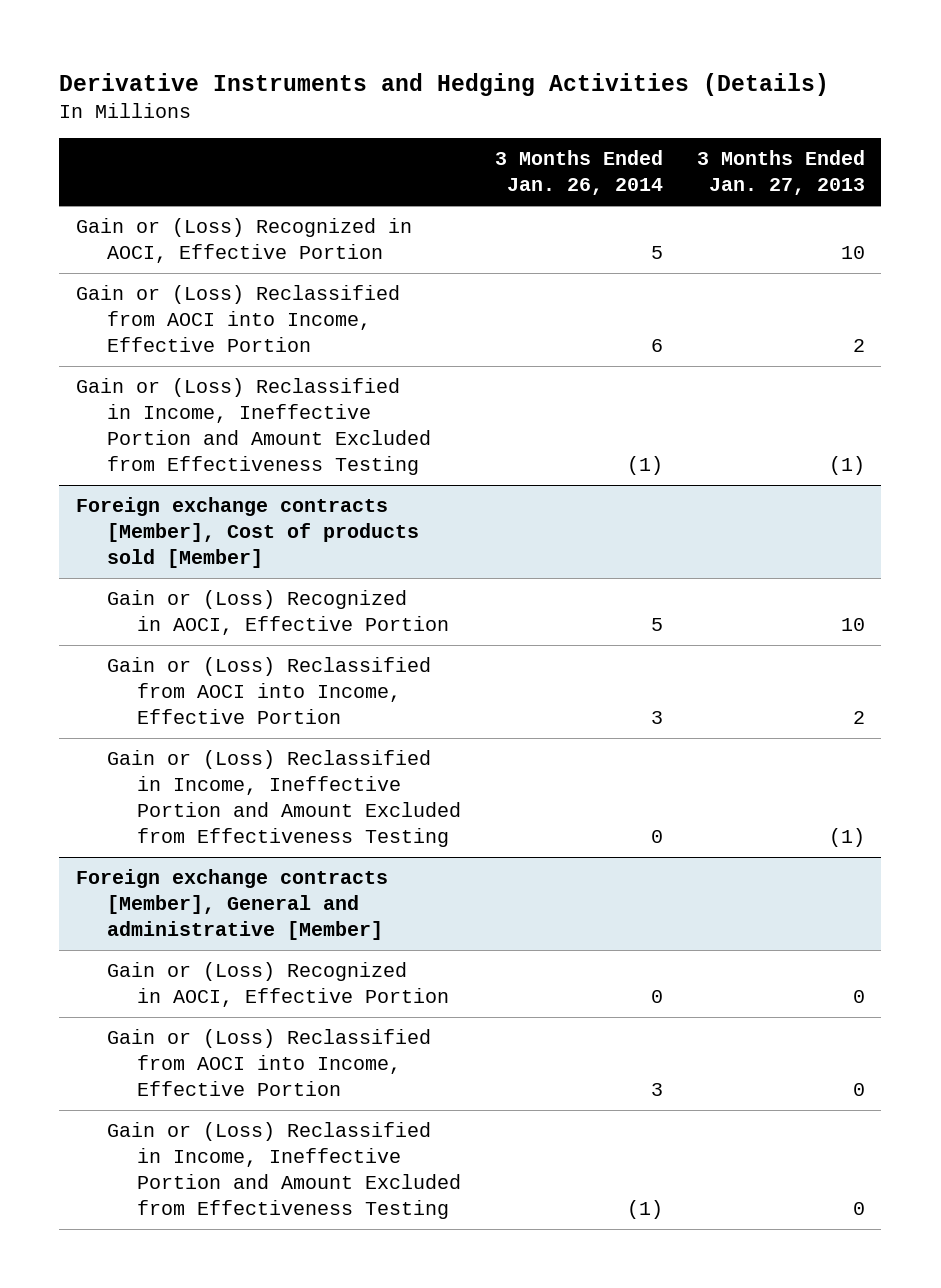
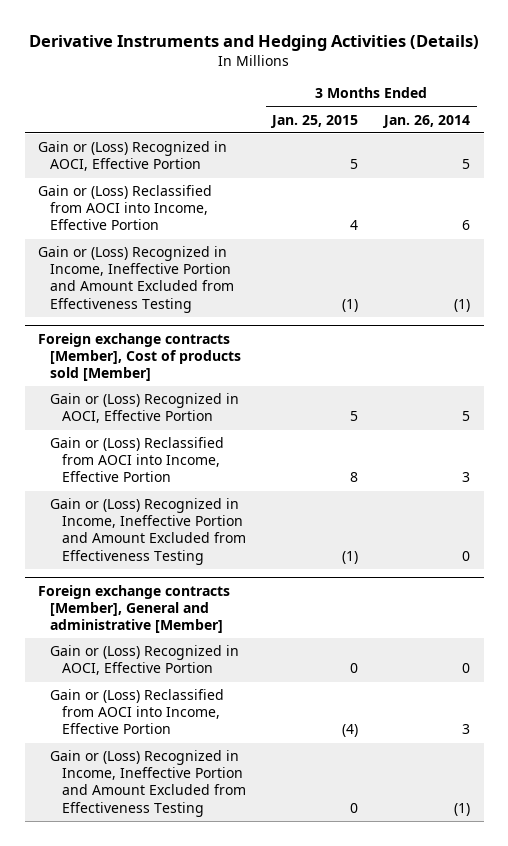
[696,150,865,196] 3 Months Ended Jan. 27, 2013 -> none
none -> [270,114,359,128] Jan. 25, 2015
[76,378,431,476] Gain or (Loss) Reclassified in Income, Ineffective Portion and Amount Excluded from Effectiveness Testing -> [37,246,234,313] Gain or (Loss) Recognized in Income, Ineffective Portion and Amount Excluded from Effectiveness Testing
[106,750,462,848] Gain or (Loss) Reclassified in Income, Ineffective Portion and Amount Excluded from Effectiveness Testing -> [49,498,247,565] Gain or (Loss) Recognized in Income, Ineffective Portion and Amount Excluded from Effectiveness Testing
[106,1122,462,1220] Gain or (Loss) Reclassified in Income, Ineffective Portion and Amount Excluded from Effectiveness Testing -> [49,750,247,817] Gain or (Loss) Recognized in Income, Ineffective Portion and Amount Excluded from Effectiveness Testing

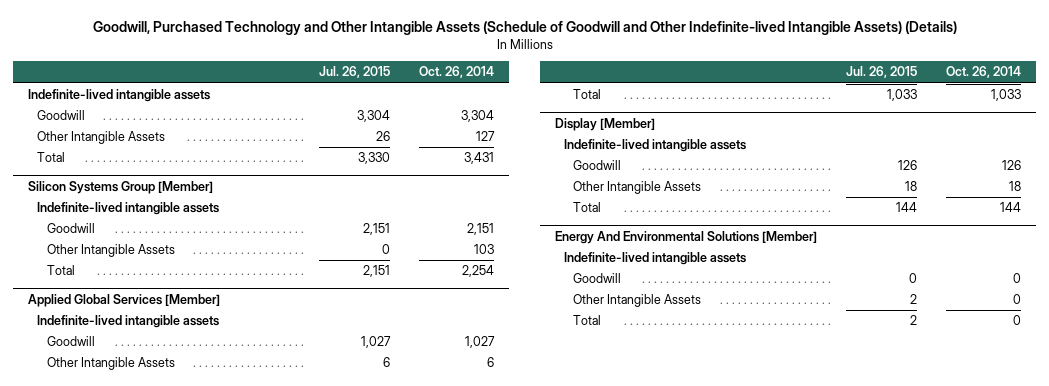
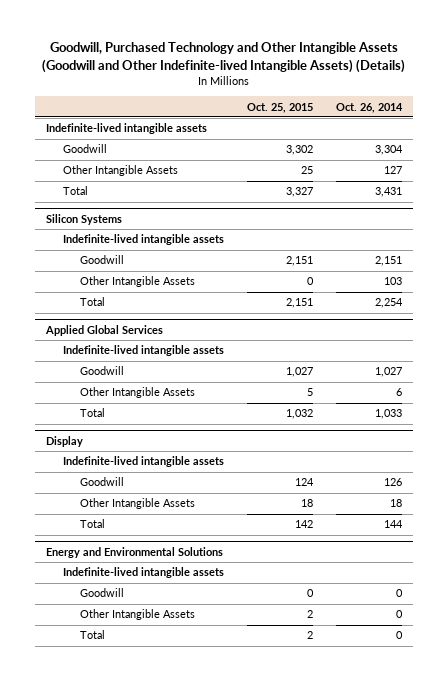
[92,21,957,36] Goodwill, Purchased Technology and Other Intangible Assets (Schedule of Goodwill and Other Indefinite-lived Intangible Assets) (Details) -> [42,42,406,73] Goodwill, Purchased Technology and Other Intangible Assets (Goodwill and Other Indefinite-lived Intangible Assets) (Details)
[319,66,391,79] Jul. 26, 2015 -> none
none -> [246,102,313,113] Oct. 25, 2015
[27,181,213,195] Silicon Systems Group [Member] -> [46,214,123,226] Silicon Systems
[27,294,220,308] Applied Global Services [Member] -> [45,325,164,337] Applied Global Services
[554,118,655,132] Display [Member] -> [46,436,84,448] Display
[554,231,817,245] Energy And Environmental Solutions [Member] -> [46,547,224,559] Energy and Environmental Solutions

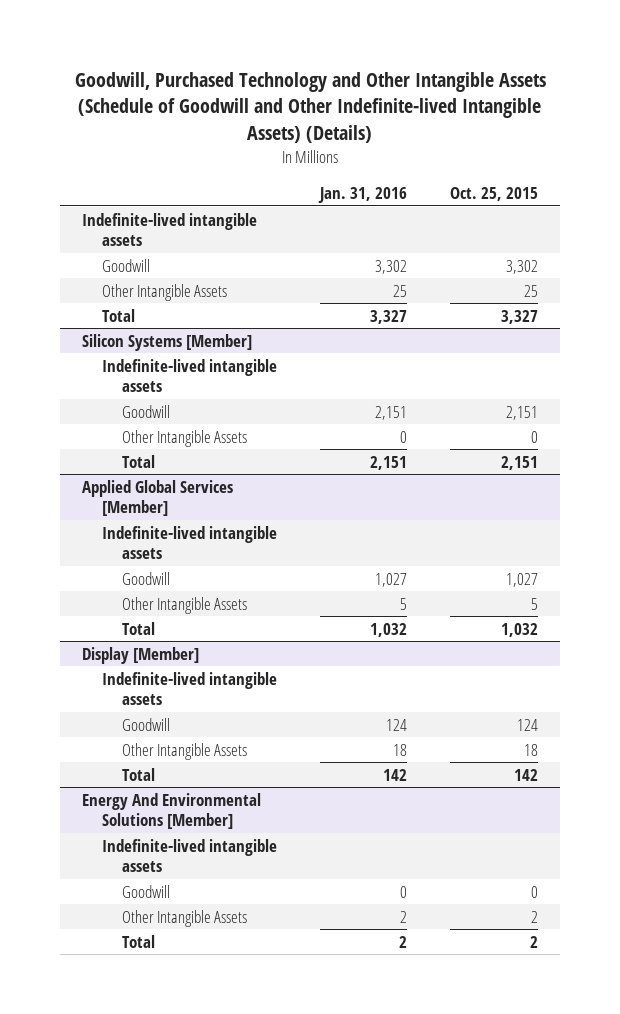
[42,42,406,73] Goodwill, Purchased Technology and Other Intangible Assets (Goodwill and Other Indefinite-lived Intangible Assets) (Details) -> [74,71,546,144] Goodwill, Purchased Technology and Other Intangible Assets (Schedule of Goodwill and Other Indefinite-lived Intangible Assets) (Details)
[335,102,403,113] Oct. 26, 2014 -> none
none -> [317,187,407,204] Jan. 31, 2016
[46,214,123,226] Silicon Systems -> [81,333,252,351] Silicon Systems [Member]
[45,325,164,337] Applied Global Services -> [81,479,233,517] Applied Global Services [Member]
[46,436,84,448] Display -> [81,646,199,664] Display [Member]
[46,547,224,559] Energy and Environmental Solutions -> [81,792,261,830] Energy And Environmental Solutions [Member]

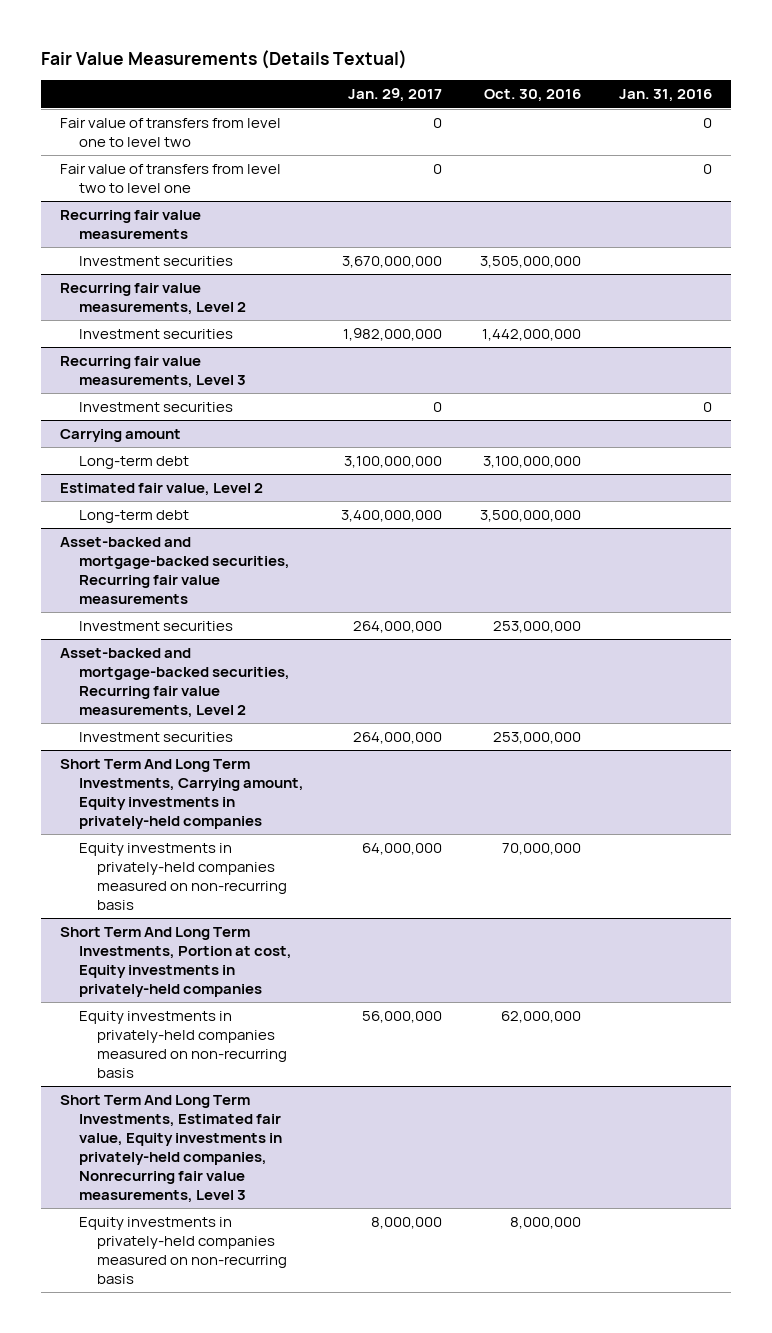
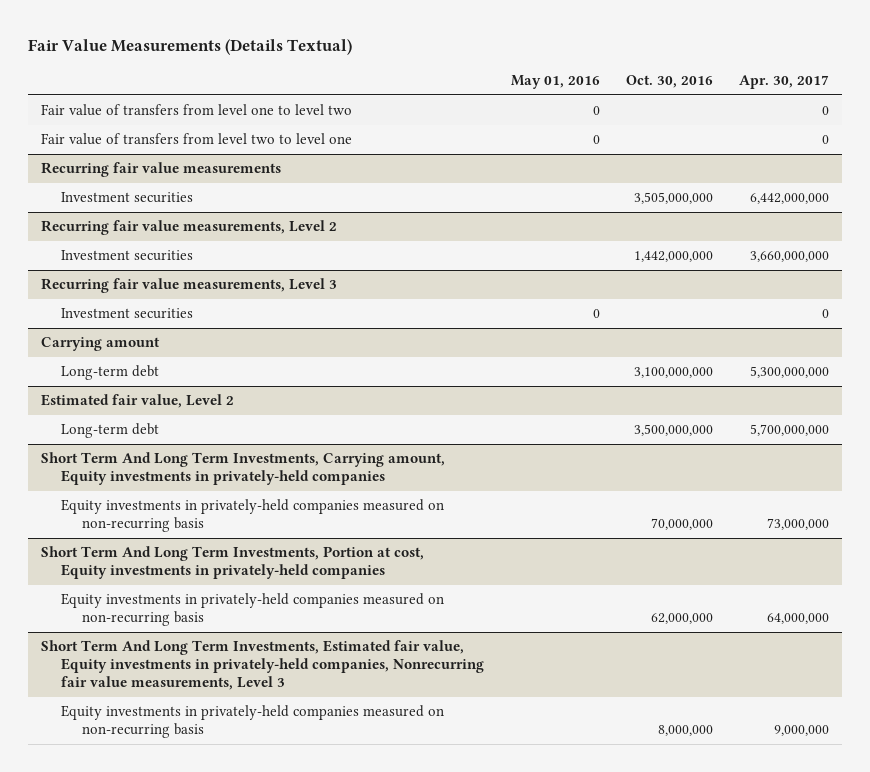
[348,88,443,103] Jan. 29, 2017 -> none
[618,89,712,103] Jan. 31, 2016 -> none
none -> [510,75,600,90] May 01, 2016
none -> [739,75,830,90] Apr. 30, 2017
[60,537,290,605] Asset-backed and mortgage-backed securities, Recurring fair value measurements -> none
[78,621,233,632] Investment securities -> none
[60,648,290,719] Asset-backed and mortgage-backed securities, Recurring fair value measurements, Level 2 -> none
[78,732,233,743] Investment securities -> none

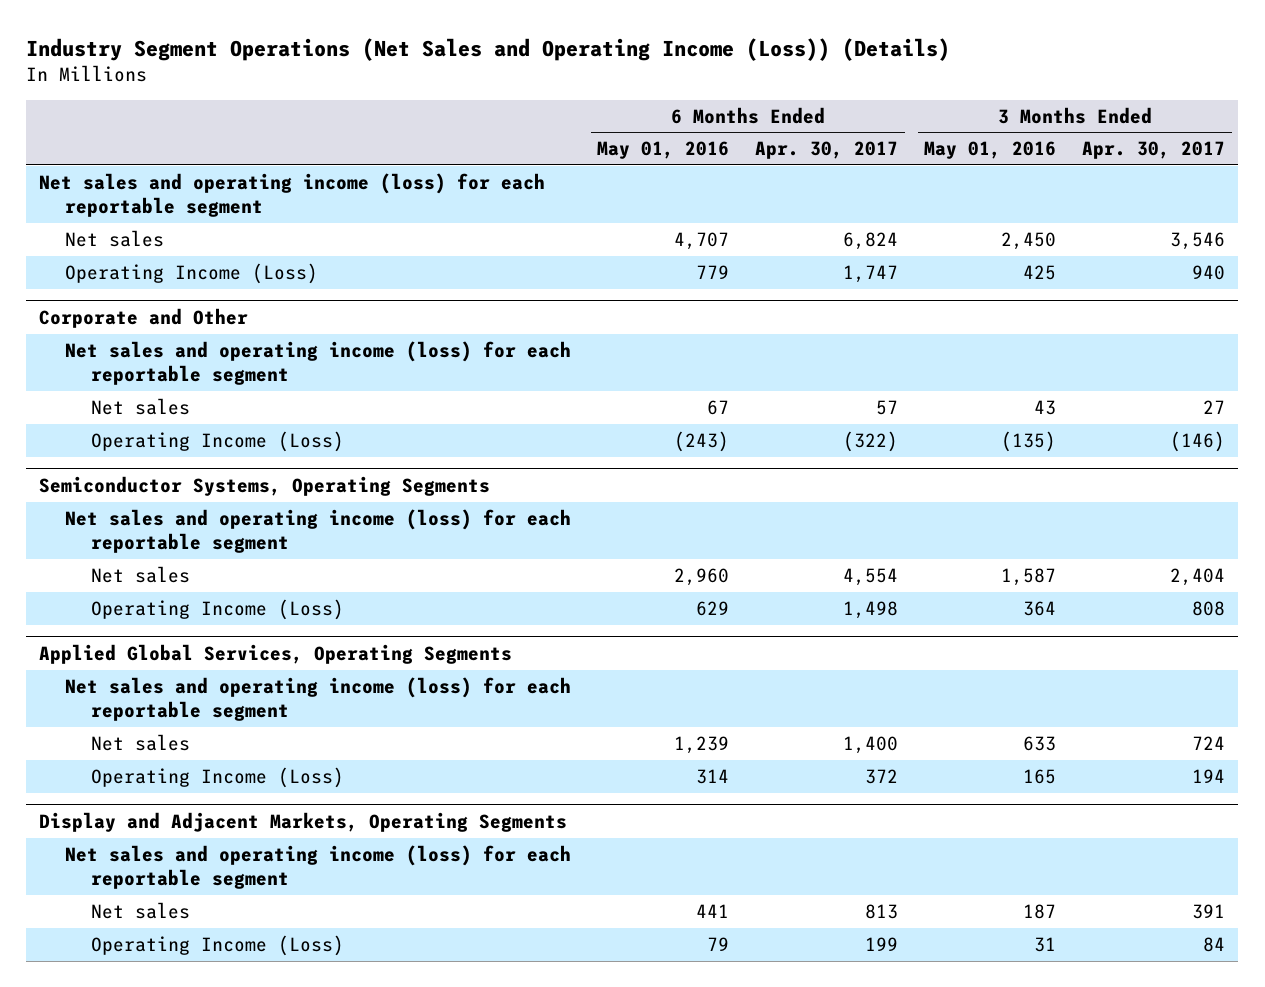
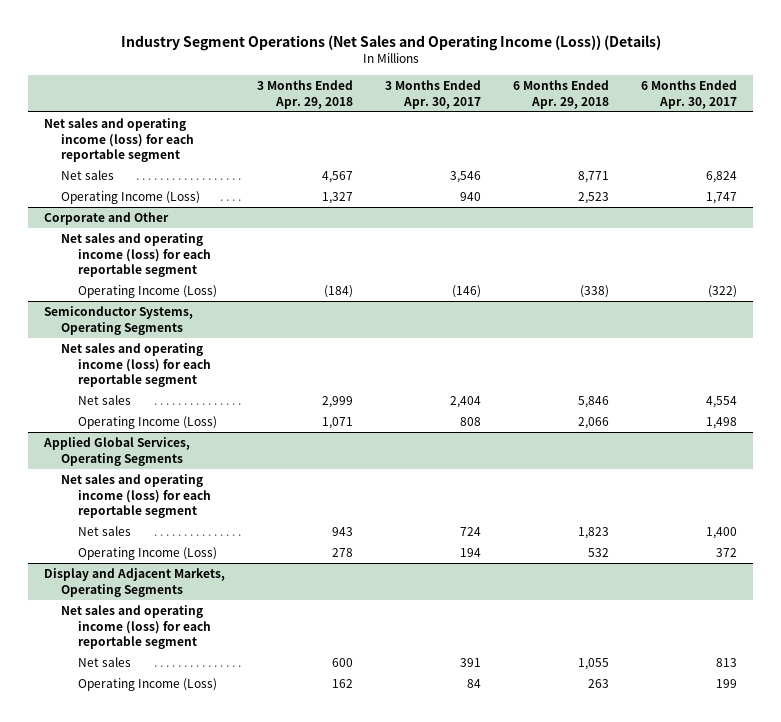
[597,141,730,160] May 01, 2016 -> none
[924,141,1057,160] May 01, 2016 -> none
none -> [257,80,354,109] 3 Months Ended Apr. 29, 2018
none -> [513,80,610,109] 6 Months Ended Apr. 29, 2018
[91,397,191,415] Net sales -> none

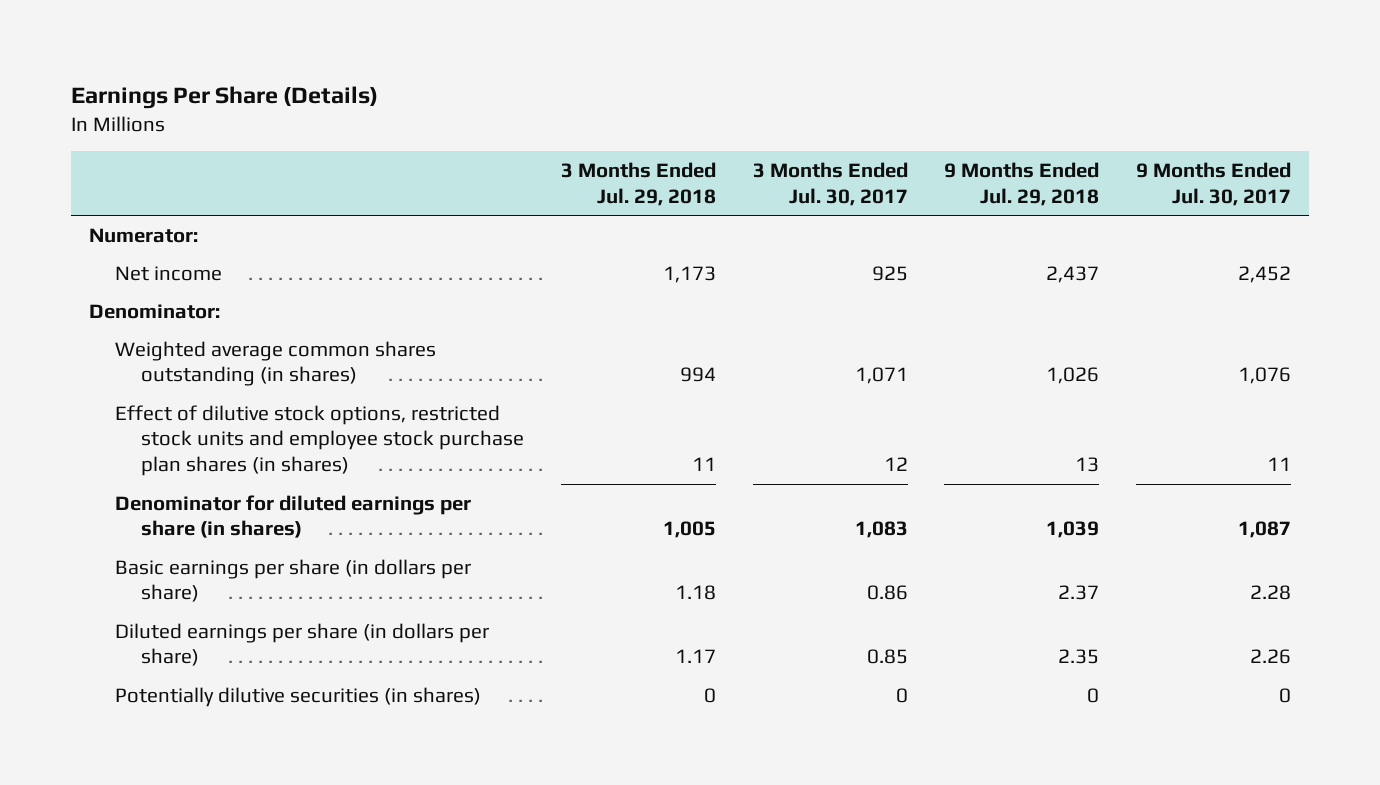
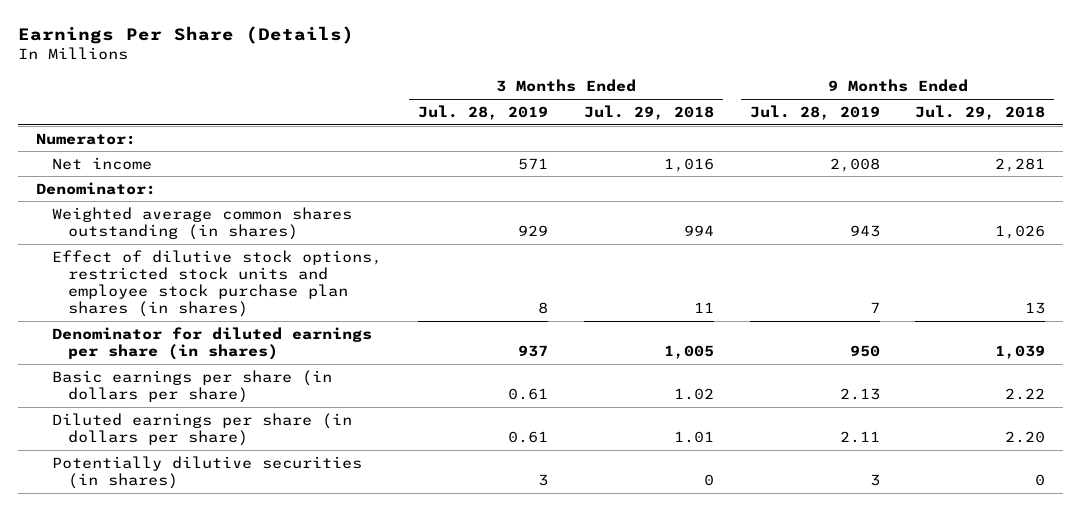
[752,162,908,206] 3 Months Ended Jul. 30, 2017 -> none
[1135,162,1291,206] 9 Months Ended Jul. 30, 2017 -> none
none -> [417,104,548,120] Jul. 28, 2019
none -> [749,104,880,120] Jul. 28, 2019
[663,265,717,283] 1,173 -> [663,157,714,172] 1,016
[1046,265,1100,283] 2,437 -> [995,157,1046,172] 2,281
[675,585,717,601] 1.18 -> [673,387,714,400] 1.02
[1058,585,1100,601] 2.37 -> [1005,387,1046,400] 2.22
[675,649,717,664] 1.17 -> [673,430,714,443] 1.01
[1058,649,1100,665] 2.35 -> [1005,430,1046,443] 2.20

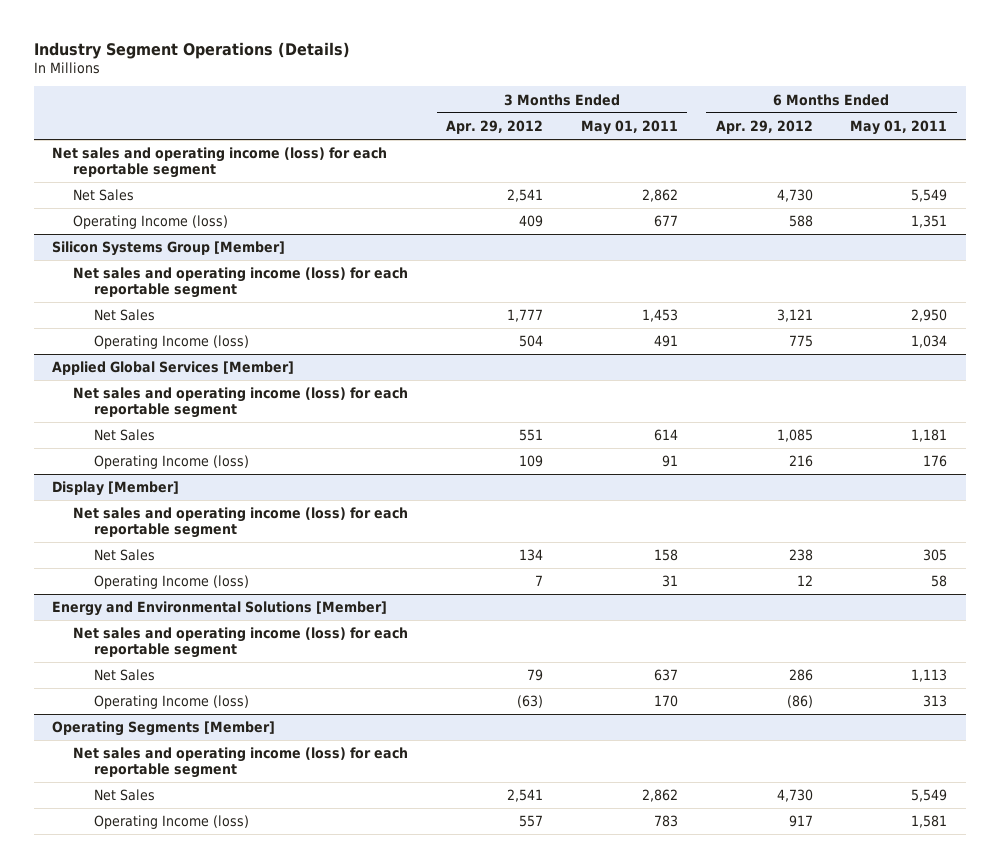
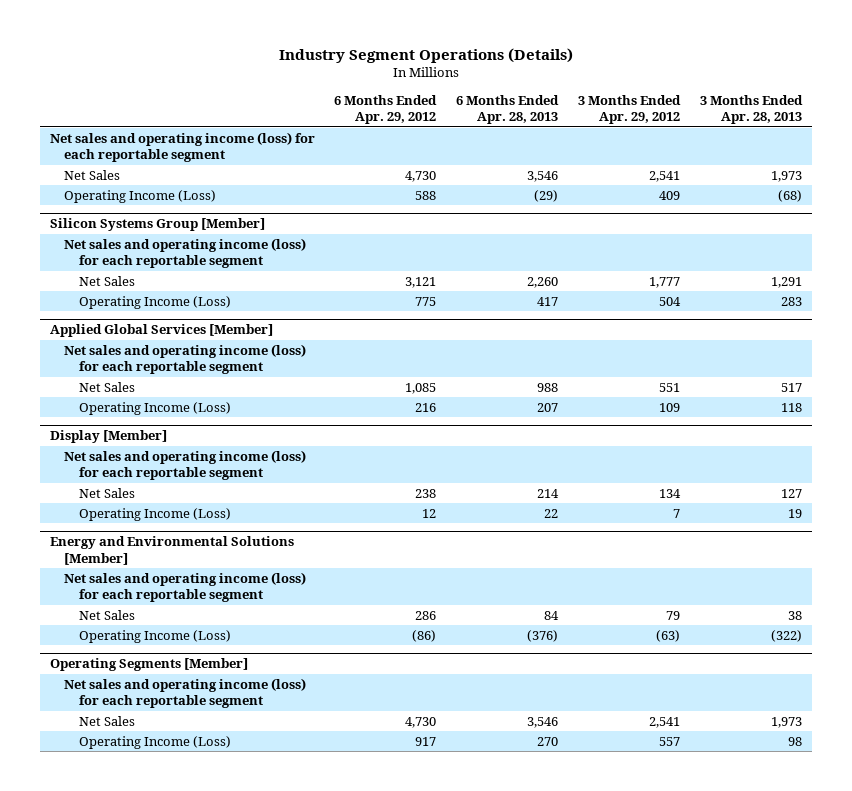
[580,119,678,135] May 01, 2011 -> none
[850,119,948,135] May 01, 2011 -> none
none -> [456,94,560,125] 6 Months Ended Apr. 28, 2013
none -> [699,94,803,125] 3 Months Ended Apr. 28, 2013
[73,215,229,230] Operating Income (loss) -> [64,189,217,203] Operating Income (Loss)
[93,335,249,350] Operating Income (loss) -> [78,295,231,309] Operating Income (Loss)
[93,455,249,470] Operating Income (loss) -> [78,401,231,415] Operating Income (Loss)
[93,575,249,590] Operating Income (loss) -> [78,507,231,521] Operating Income (Loss)
[93,695,249,710] Operating Income (loss) -> [78,629,231,643] Operating Income (Loss)
[93,815,249,830] Operating Income (loss) -> [78,735,231,749] Operating Income (Loss)

